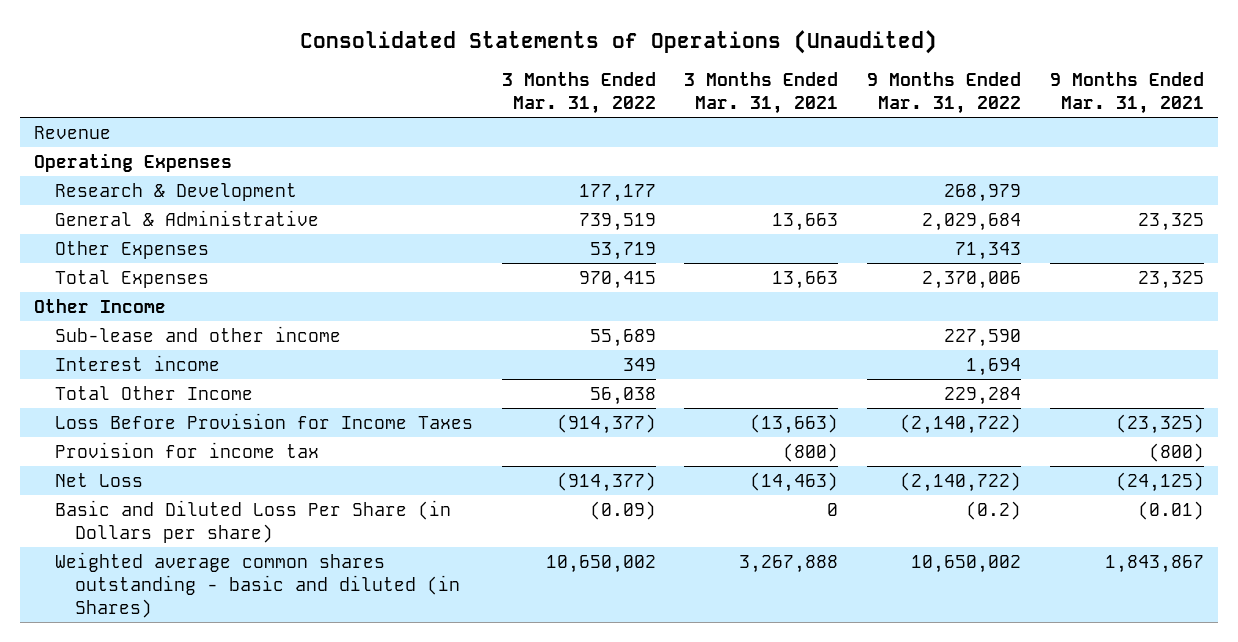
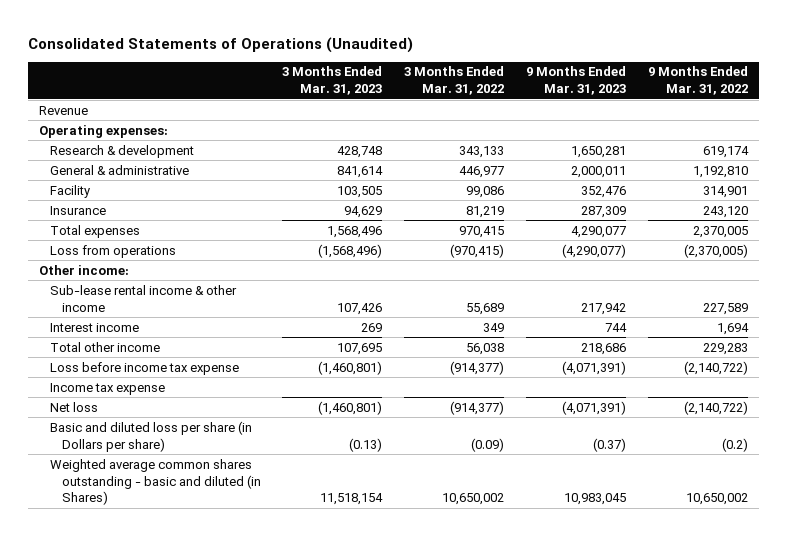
[684,72,839,115] 3 Months Ended Mar. 31, 2021 -> none
[1049,72,1204,115] 9 Months Ended Mar. 31, 2021 -> none
none -> [282,66,383,96] 3 Months Ended Mar. 31, 2023
none -> [525,66,626,96] 9 Months Ended Mar. 31, 2023
[54,240,209,259] Other Expenses -> none
[34,152,233,172] Operating Expenses -> [39,124,169,138] Operating expenses:
[54,182,297,201] Research & Development -> [50,144,195,158] Research & development
[578,183,656,202] 177,177 -> [459,145,505,158] 343,133
[943,183,1021,202] 268,979 -> [702,145,749,158] 619,174
[54,209,319,226] General & Administrative -> [50,164,190,175] General & administrative
[578,212,656,231] 739,519 -> [459,165,505,178] 446,977
[921,212,1021,231] 2,029,684 -> [692,165,748,178] 1,192,810
none -> [50,184,91,198] Facility
none -> [50,205,107,215] Insurance
[54,269,209,288] Total Expenses -> [50,224,141,238] Total expenses
[921,270,1021,289] 2,370,006 -> [692,225,748,238] 2,370,005
none -> [50,244,177,258] Loss from operations
[34,298,167,313] Other Income -> [39,264,130,275] Other income:
[54,325,341,342] Sub-lease and other income -> [50,284,238,312] Sub-lease rental income & other income
[943,328,1021,347] 227,590 -> [702,302,748,315] 227,589
[54,385,253,400] Total Other Income -> [50,341,161,352] Total other income
[943,386,1021,405] 229,284 -> [702,342,748,355] 229,283
[54,412,473,429] Loss Before Provision for Income Taxes -> [50,361,240,375] Loss before income tax expense
[54,441,319,458] Provision for income tax -> [50,382,166,395] Income tax expense
[54,472,143,487] Net Loss -> [50,401,99,412] Net loss
[54,499,451,543] Basic and Diluted Loss Per Share (in Dollars per share) -> [50,420,253,452] Basic and diluted loss per share (in Dollars per share)

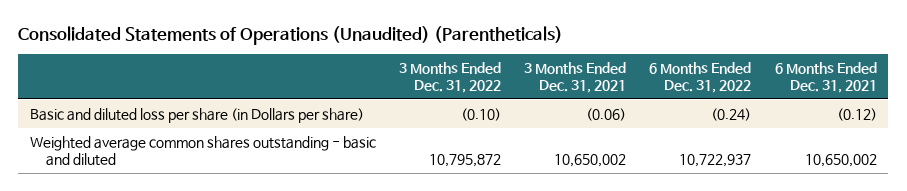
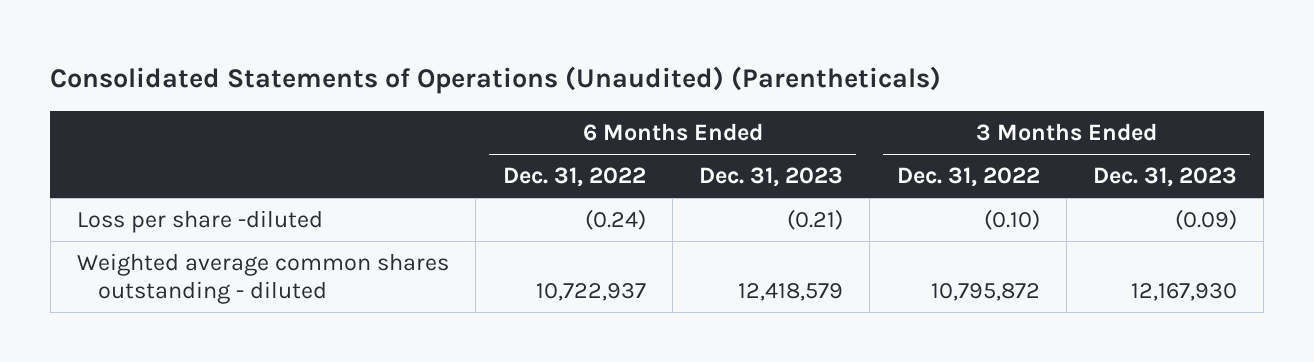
[524,62,627,94] 3 Months Ended Dec. 31, 2021 -> none
[774,62,877,94] 6 Months Ended Dec. 31, 2021 -> none
none -> [699,167,844,188] Dec. 31, 2023
none -> [1093,167,1238,188] Dec. 31, 2023
[29,107,364,123] Basic and diluted loss per share (in Dollars per share) -> [77,210,324,234] Loss per share -diluted
[29,135,376,166] Weighted average common shares outstanding - basic and diluted -> [77,253,450,305] Weighted average common shares outstanding - diluted

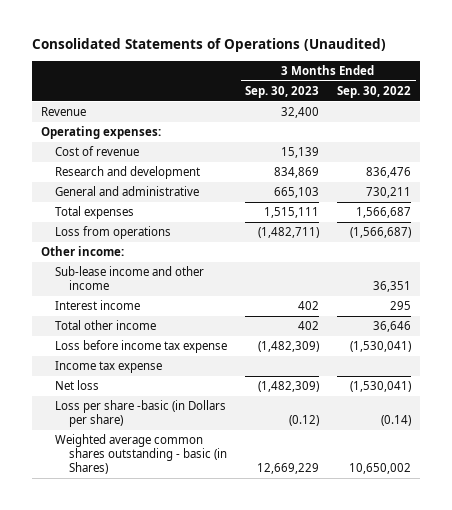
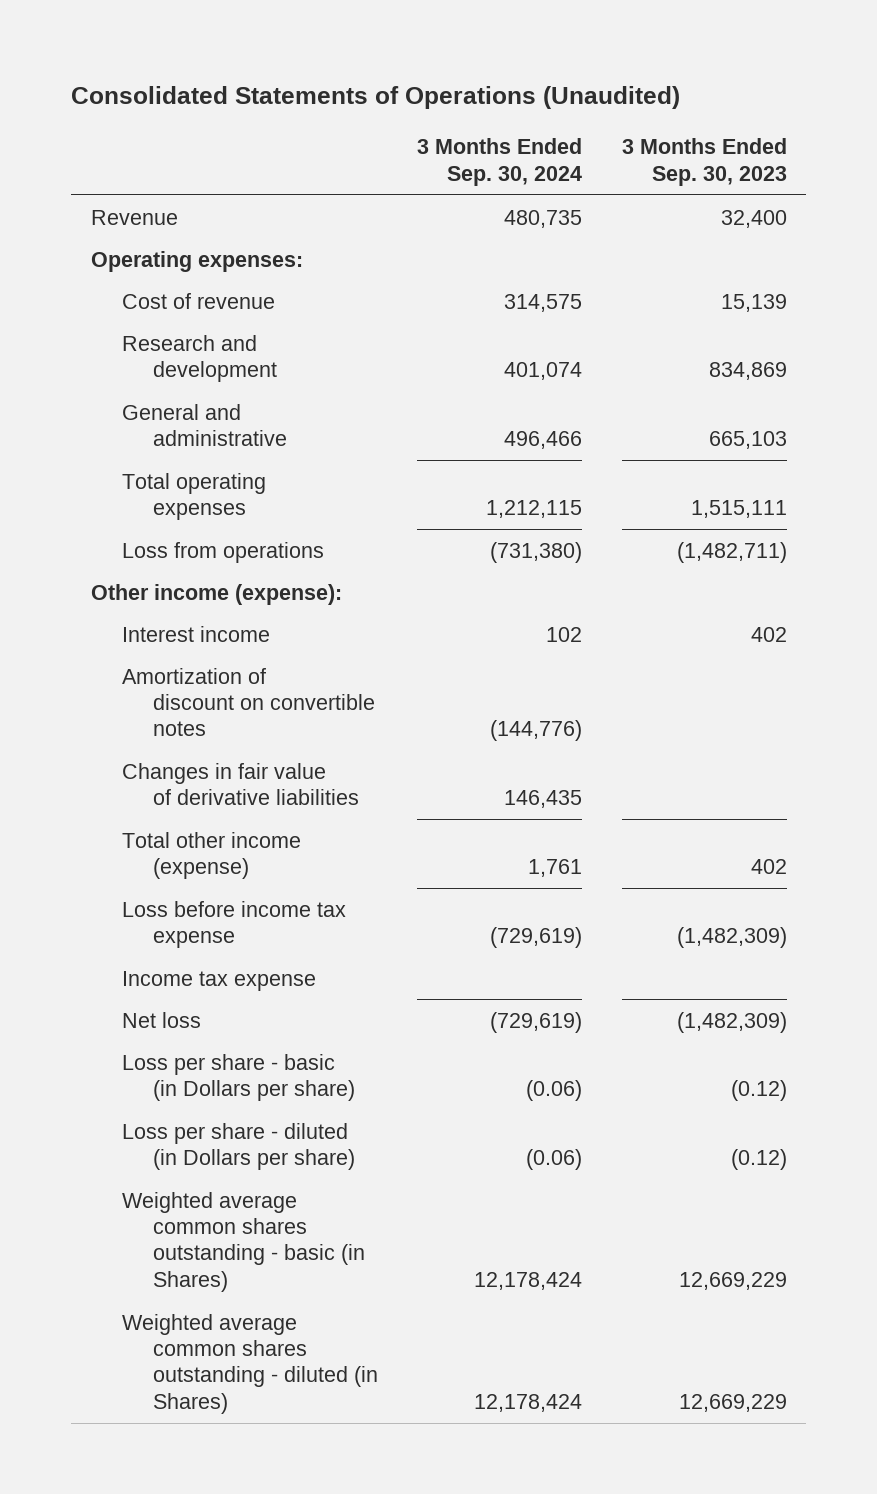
[337,85,412,98] Sep. 30, 2022 -> none
none -> [417,138,583,186] 3 Months Ended Sep. 30, 2024
[54,206,134,220] Total expenses -> [121,472,266,521] Total operating expenses
[54,266,204,290] Sub-lease income and other income -> none
[40,246,124,257] Other income: -> [90,583,342,605] Other income (expense):
none -> [121,667,375,737] Amortization of discount on convertible notes
none -> [121,762,359,806] Changes in fair value of derivative liabilities
[54,320,156,331] Total other income -> [121,831,301,880] Total other income (expense)
[54,400,226,427] Loss per share -basic (in Dollars per share) -> [121,1053,355,1102] Loss per share - basic (in Dollars per share)
none -> [121,1122,355,1171] Loss per share - diluted (in Dollars per share)
none -> [121,1313,378,1414] Weighted average common shares outstanding - diluted (in Shares)

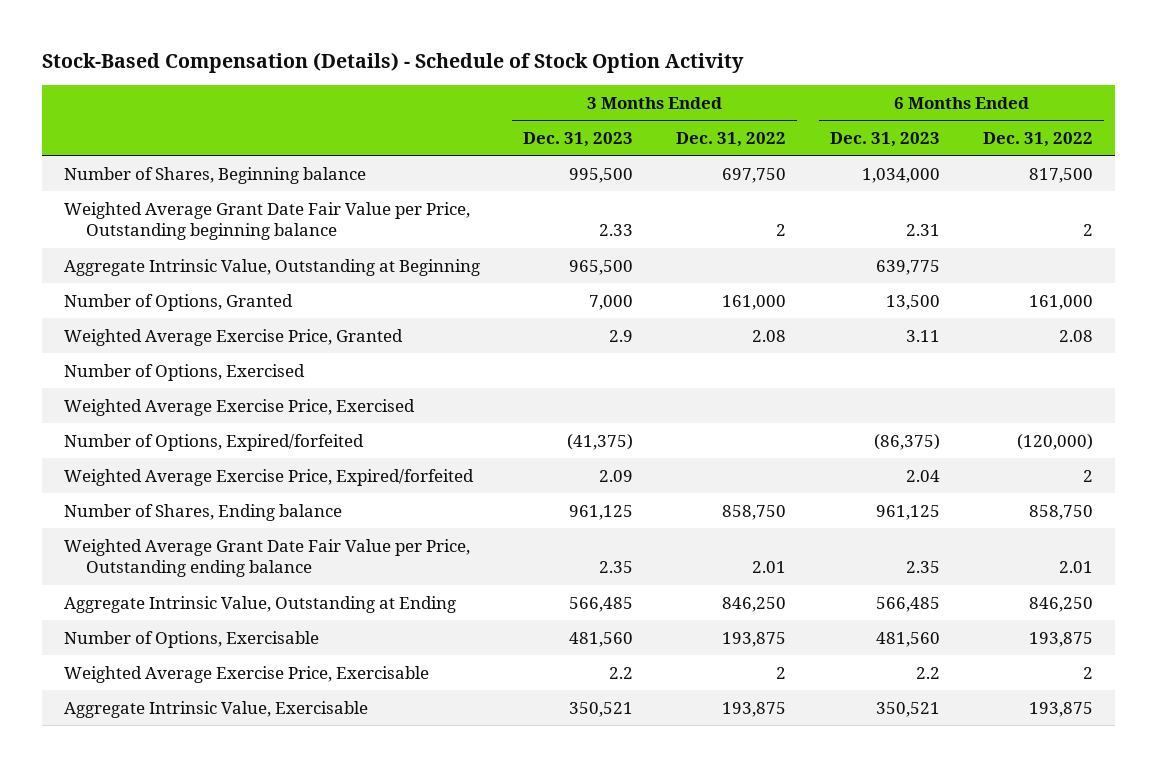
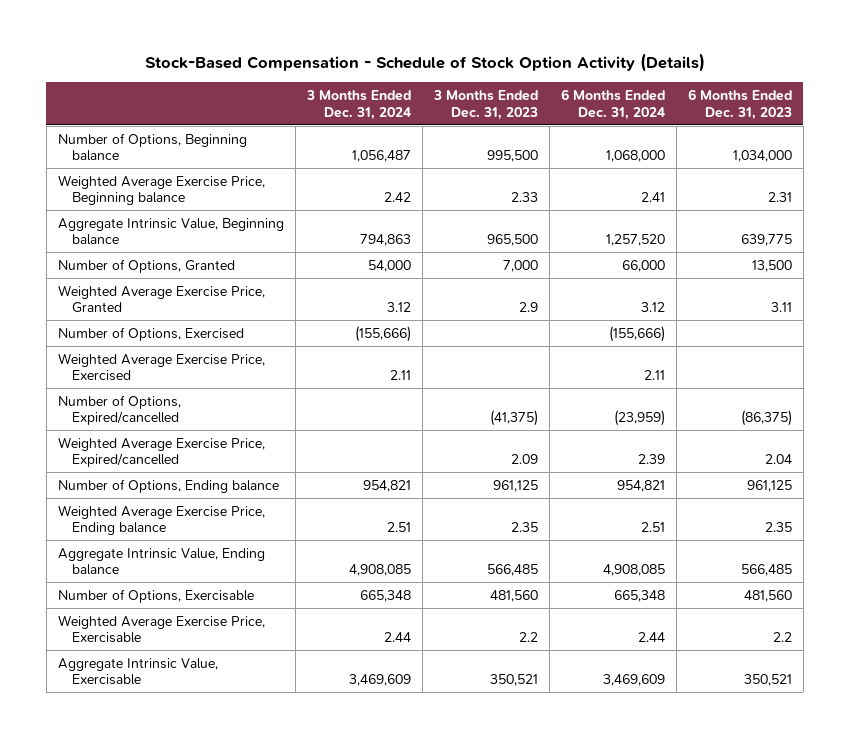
[41,52,744,74] Stock-Based Compensation (Details) - Schedule of Stock Option Activity -> [144,53,705,73] Stock-Based Compensation - Schedule of Stock Option Activity (Details)
[676,131,787,147] Dec. 31, 2022 -> none
[983,131,1094,147] Dec. 31, 2022 -> none
none -> [305,90,411,120] 3 Months Ended Dec. 31, 2024
none -> [560,89,665,120] 6 Months Ended Dec. 31, 2024
[63,166,366,184] Number of Shares, Beginning balance -> [57,132,247,162] Number of Options, Beginning balance
[63,201,470,241] Weighted Average Grant Date Fair Value per Price, Outstanding beginning balance -> [57,174,265,206] Weighted Average Exercise Price, Beginning balance
[63,258,480,276] Aggregate Intrinsic Value, Outstanding at Beginning -> [57,217,284,246] Aggregate Intrinsic Value, Beginning balance
[63,433,364,451] Number of Options, Expired/forfeited -> [57,394,181,426] Number of Options, Expired/cancelled
[63,468,474,486] Weighted Average Exercise Price, Expired/forfeited -> [57,436,265,468] Weighted Average Exercise Price, Expired/cancelled
[63,503,342,521] Number of Shares, Ending balance -> [57,478,279,493] Number of Options, Ending balance
[63,538,470,578] Weighted Average Grant Date Fair Value per Price, Outstanding ending balance -> [57,504,265,536] Weighted Average Exercise Price, Ending balance
[63,595,456,613] Aggregate Intrinsic Value, Outstanding at Ending -> [57,547,265,576] Aggregate Intrinsic Value, Ending balance

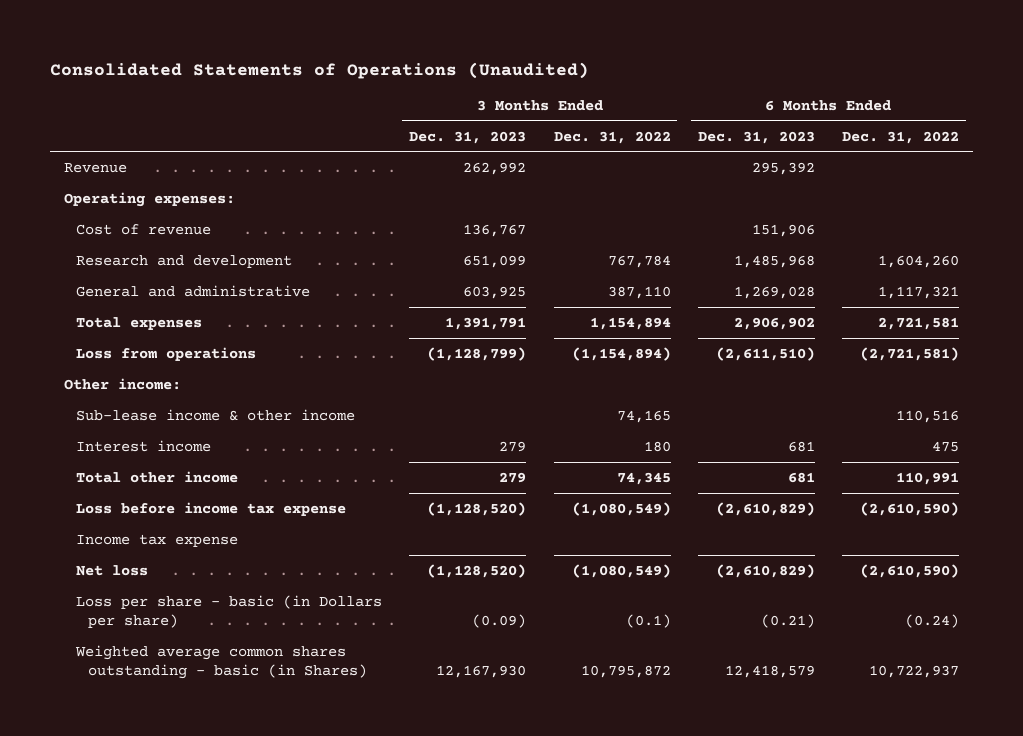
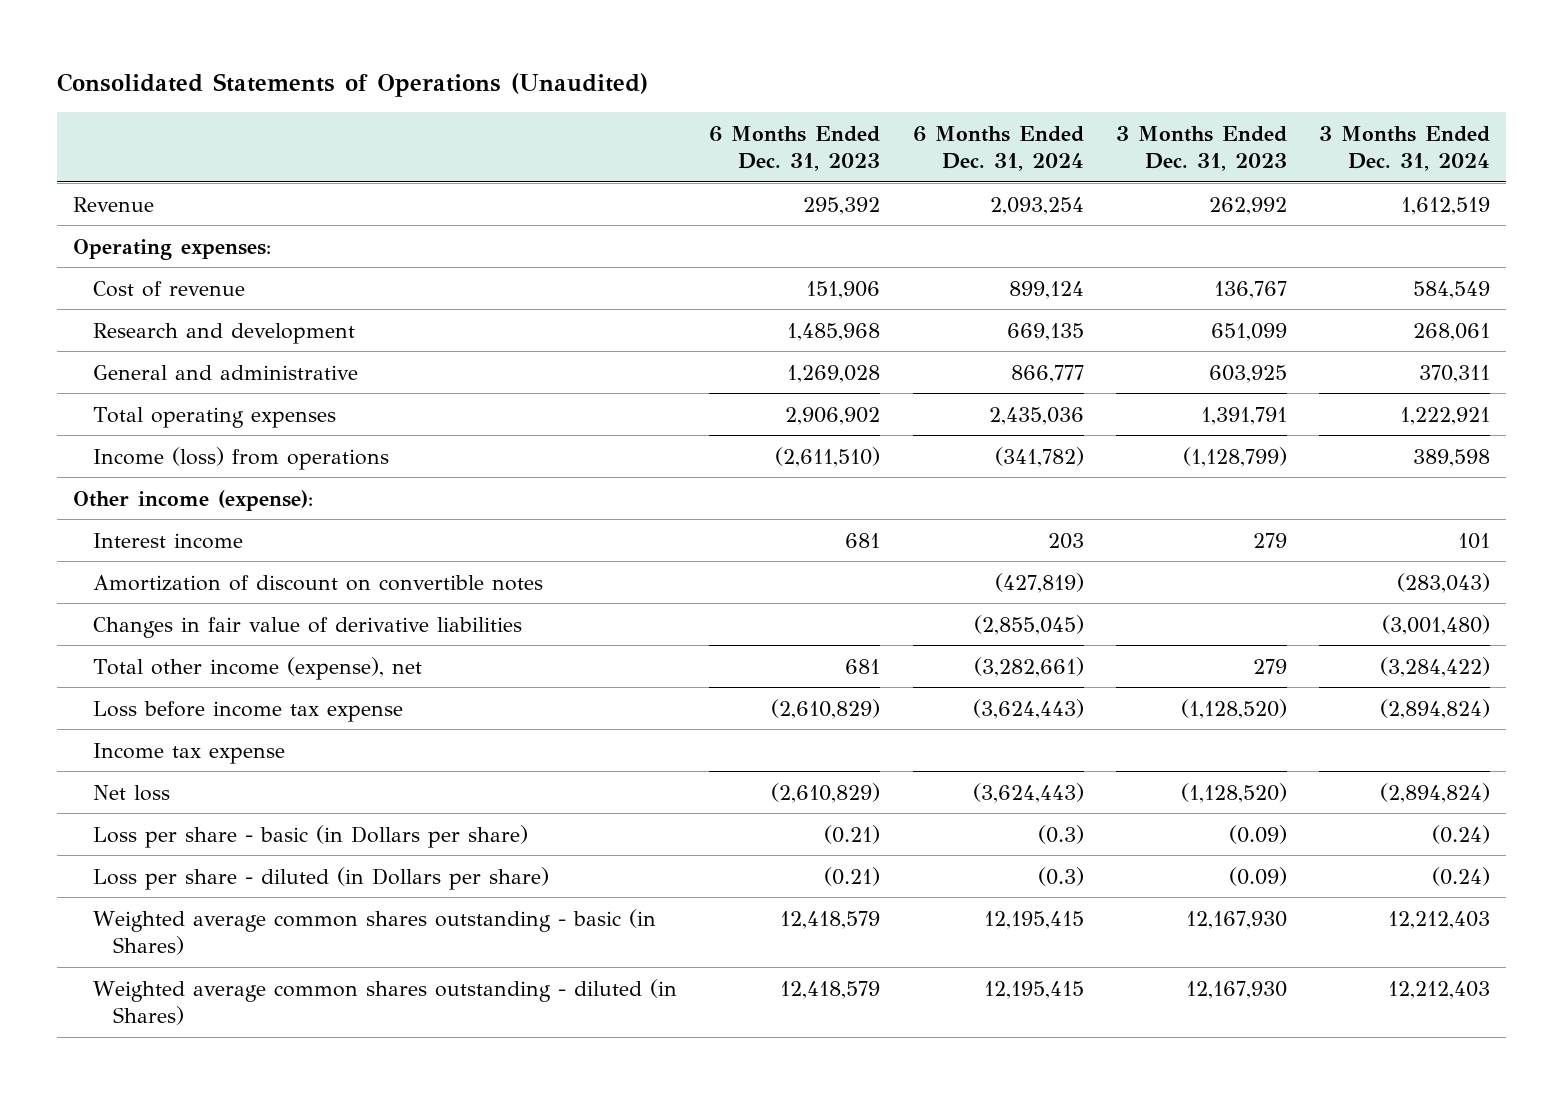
[553,130,671,144] Dec. 31, 2022 -> none
[842,130,960,144] Dec. 31, 2022 -> none
none -> [912,125,1084,172] 6 Months Ended Dec. 31, 2024
none -> [1318,125,1490,172] 3 Months Ended Dec. 31, 2024
[75,408,355,421] Sub-lease income & other income -> none
[75,316,202,330] Total expenses -> [93,406,337,428] Total operating expenses
[75,346,256,361] Loss from operations -> [93,446,390,470] Income (loss) from operations
[63,377,181,390] Other income: -> [73,489,314,511] Other income (expense):
none -> [93,574,544,591] Amortization of discount on convertible notes
none -> [93,616,523,638] Changes in fair value of derivative liabilities
[75,470,238,483] Total other income -> [93,656,423,680] Total other income (expense), net
none -> [93,866,550,890] Loss per share - diluted (in Dollars per share)
none -> [93,978,678,1026] Weighted average common shares outstanding - diluted (in Shares)

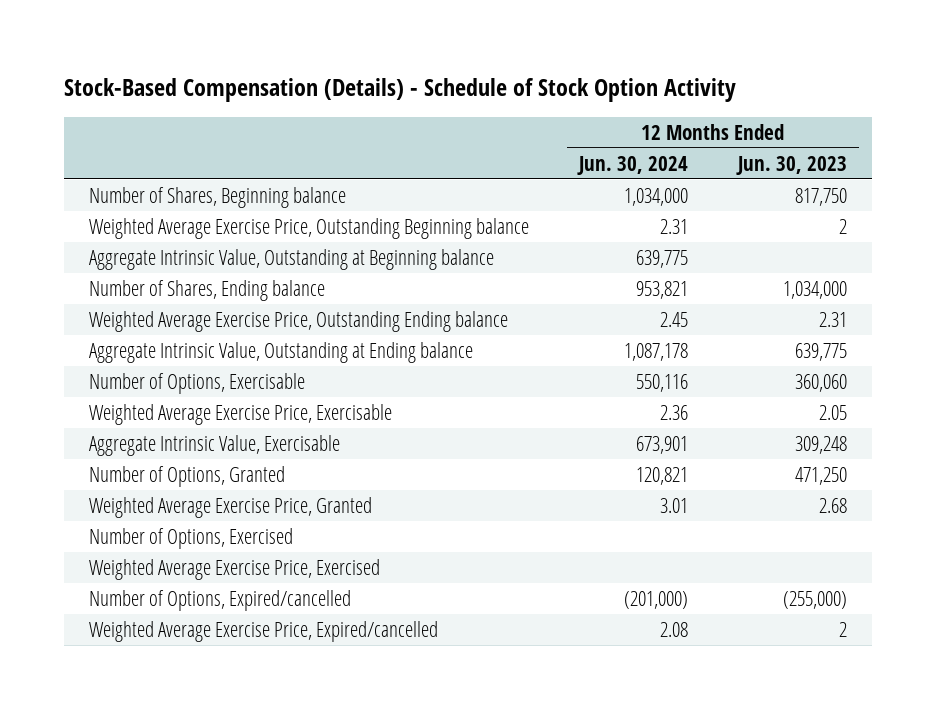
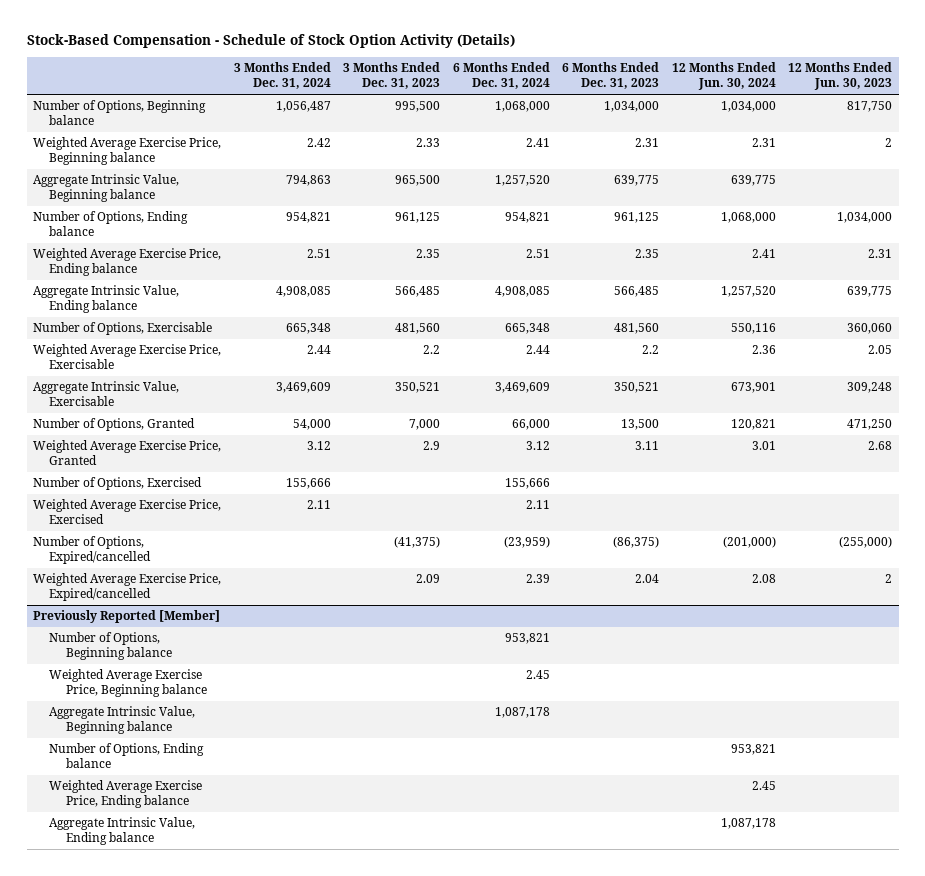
[64,78,737,103] Stock-Based Compensation (Details) - Schedule of Stock Option Activity -> [26,34,515,49] Stock-Based Compensation - Schedule of Stock Option Activity (Details)
none -> [233,62,331,90] 3 Months Ended Dec. 31, 2024
none -> [343,62,441,90] 3 Months Ended Dec. 31, 2023
none -> [452,62,550,90] 6 Months Ended Dec. 31, 2024
none -> [562,62,660,90] 6 Months Ended Dec. 31, 2023
[89,186,347,208] Number of Shares, Beginning balance -> [33,100,207,126] Number of Options, Beginning balance
[89,217,530,239] Weighted Average Exercise Price, Outstanding Beginning balance -> [33,137,222,166] Weighted Average Exercise Price, Beginning balance
[89,248,495,270] Aggregate Intrinsic Value, Outstanding at Beginning balance -> [33,174,180,203] Aggregate Intrinsic Value, Beginning balance
[89,279,326,301] Number of Shares, Ending balance -> [33,211,189,237] Number of Options, Ending balance
[636,280,689,299] 953,821 -> [720,212,776,224] 1,068,000
[89,310,509,332] Weighted Average Exercise Price, Outstanding Ending balance -> [33,248,222,277] Weighted Average Exercise Price, Ending balance
[660,311,689,327] 2.45 -> [751,249,776,259] 2.41
[89,341,474,363] Aggregate Intrinsic Value, Outstanding at Ending balance -> [33,285,180,314] Aggregate Intrinsic Value, Ending balance
[624,342,689,361] 1,087,178 -> [720,286,776,298] 1,257,520
none -> [33,610,221,624] Previously Reported [Member]
none -> [49,632,172,661] Number of Options, Beginning balance
none -> [49,669,207,698] Weighted Average Exercise Price, Beginning balance
none -> [49,706,196,735] Aggregate Intrinsic Value, Beginning balance
none -> [49,743,205,769] Number of Options, Ending balance
none -> [49,780,203,809] Weighted Average Exercise Price, Ending balance
none -> [49,817,196,846] Aggregate Intrinsic Value, Ending balance

